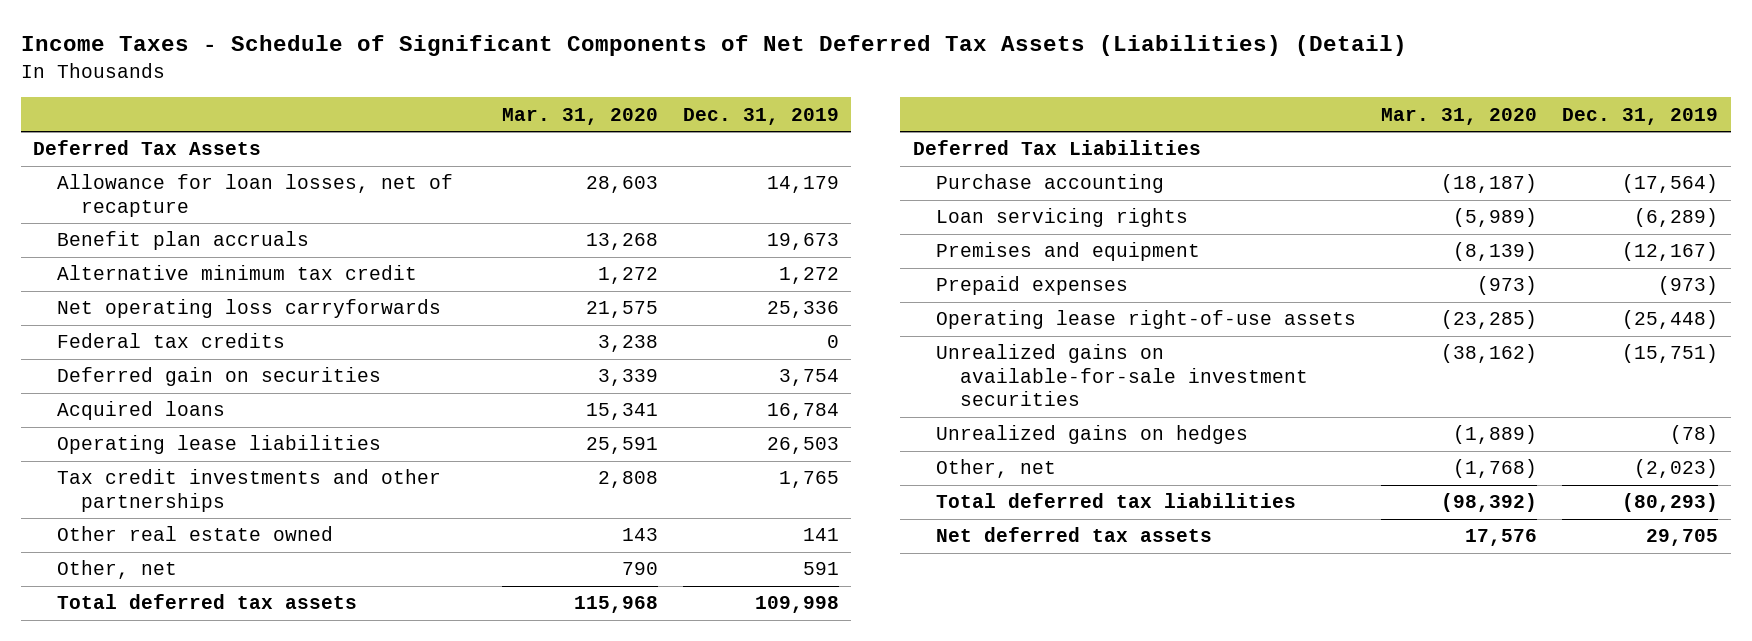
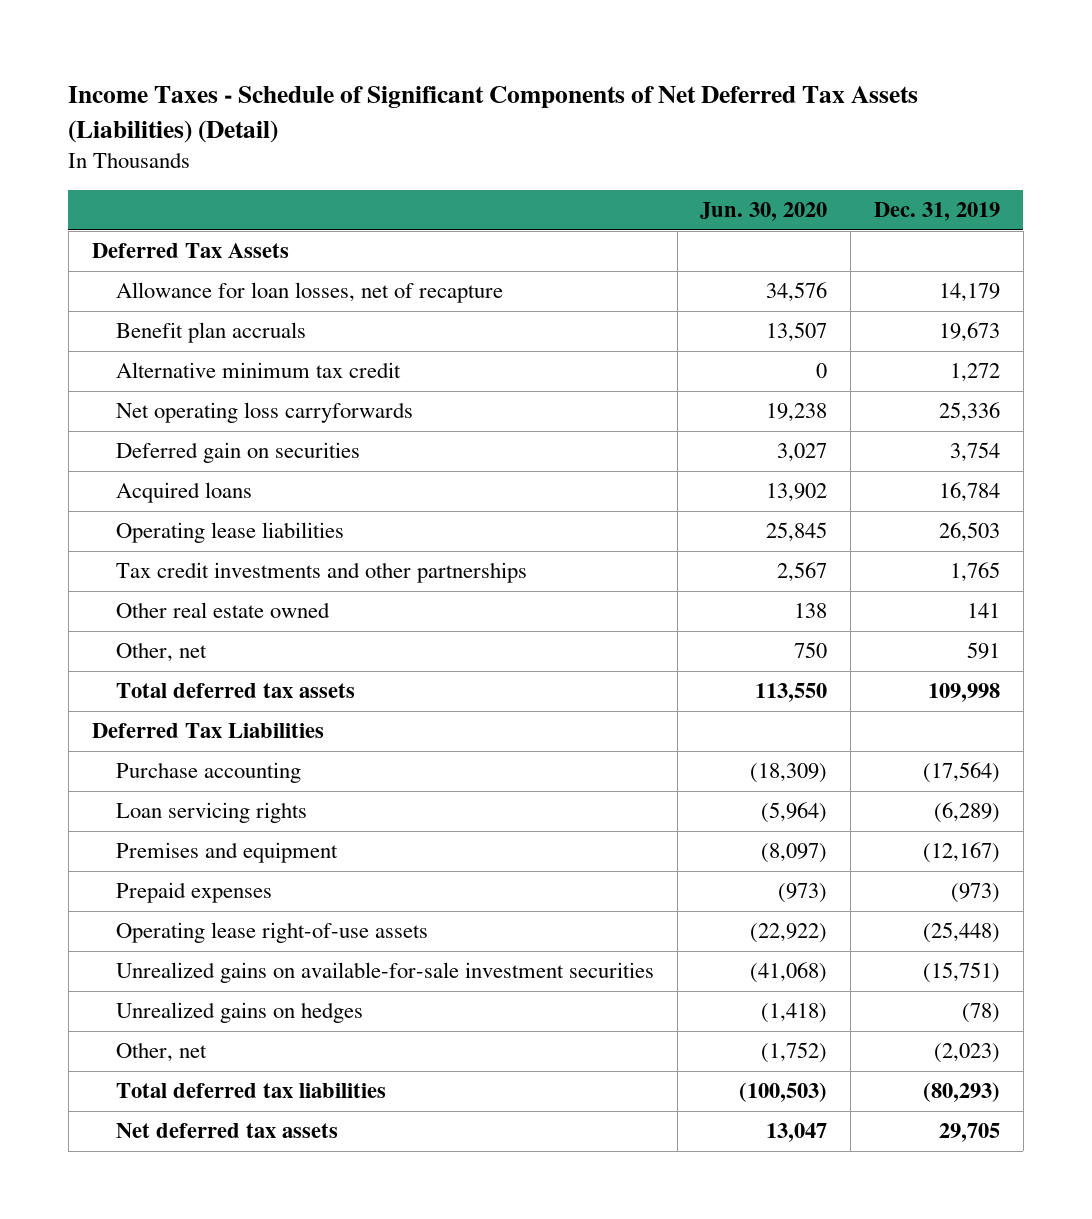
[501,107,658,125] Mar. 31, 2020 -> none
none -> [700,202,828,222] Jun. 30, 2020
[57,333,286,349] Federal tax credits -> none

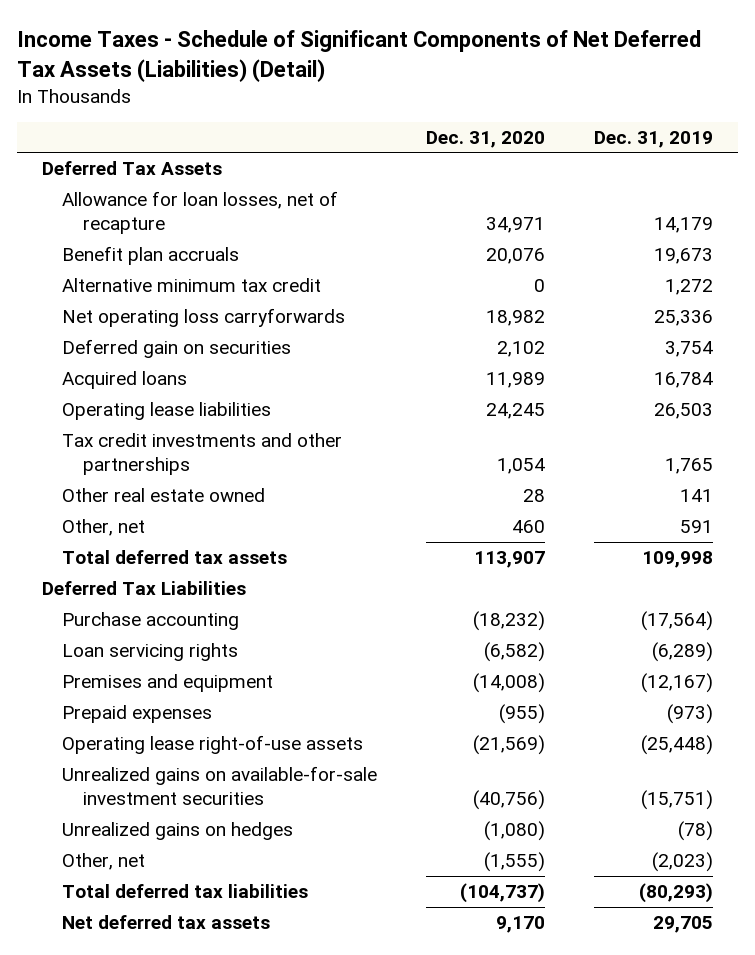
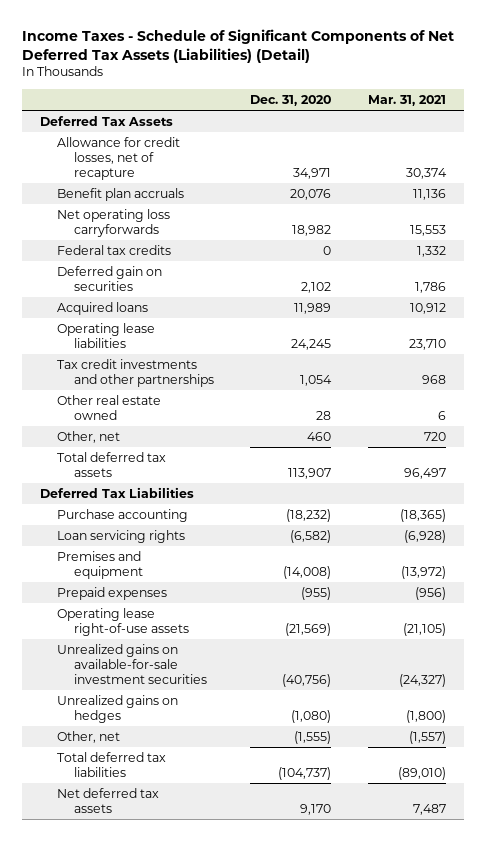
[594,130,714,148] Dec. 31, 2019 -> none
none -> [367,94,446,106] Mar. 31, 2021
[62,191,339,235] Allowance for loan losses, net of recapture -> [56,136,180,180] Allowance for credit losses, net of recapture
[62,278,322,293] Alternative minimum tax credit -> none
none -> [56,244,171,255] Federal tax credits

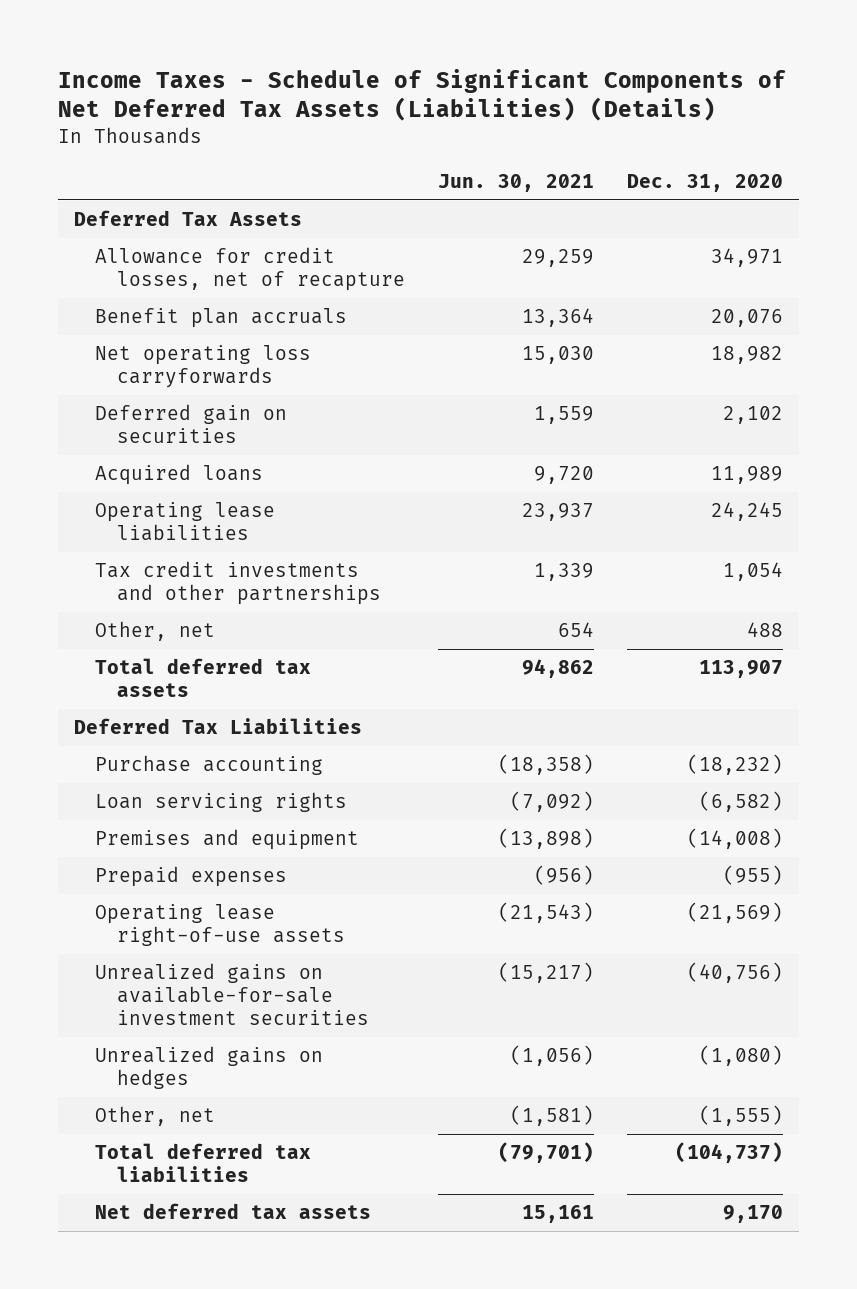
[21,28,454,63] Income Taxes - Schedule of Significant Components of Net Deferred Tax Assets (Liabilities) (Detail) -> [57,68,786,122] Income Taxes - Schedule of Significant Components of Net Deferred Tax Assets (Liabilities) (Details)
[367,94,446,106] Mar. 31, 2021 -> none
none -> [437,174,594,193] Jun. 30, 2021
[56,244,171,255] Federal tax credits -> none
[56,394,161,420] Other real estate owned -> none
[307,431,332,441] 460 -> [746,622,783,638] 488

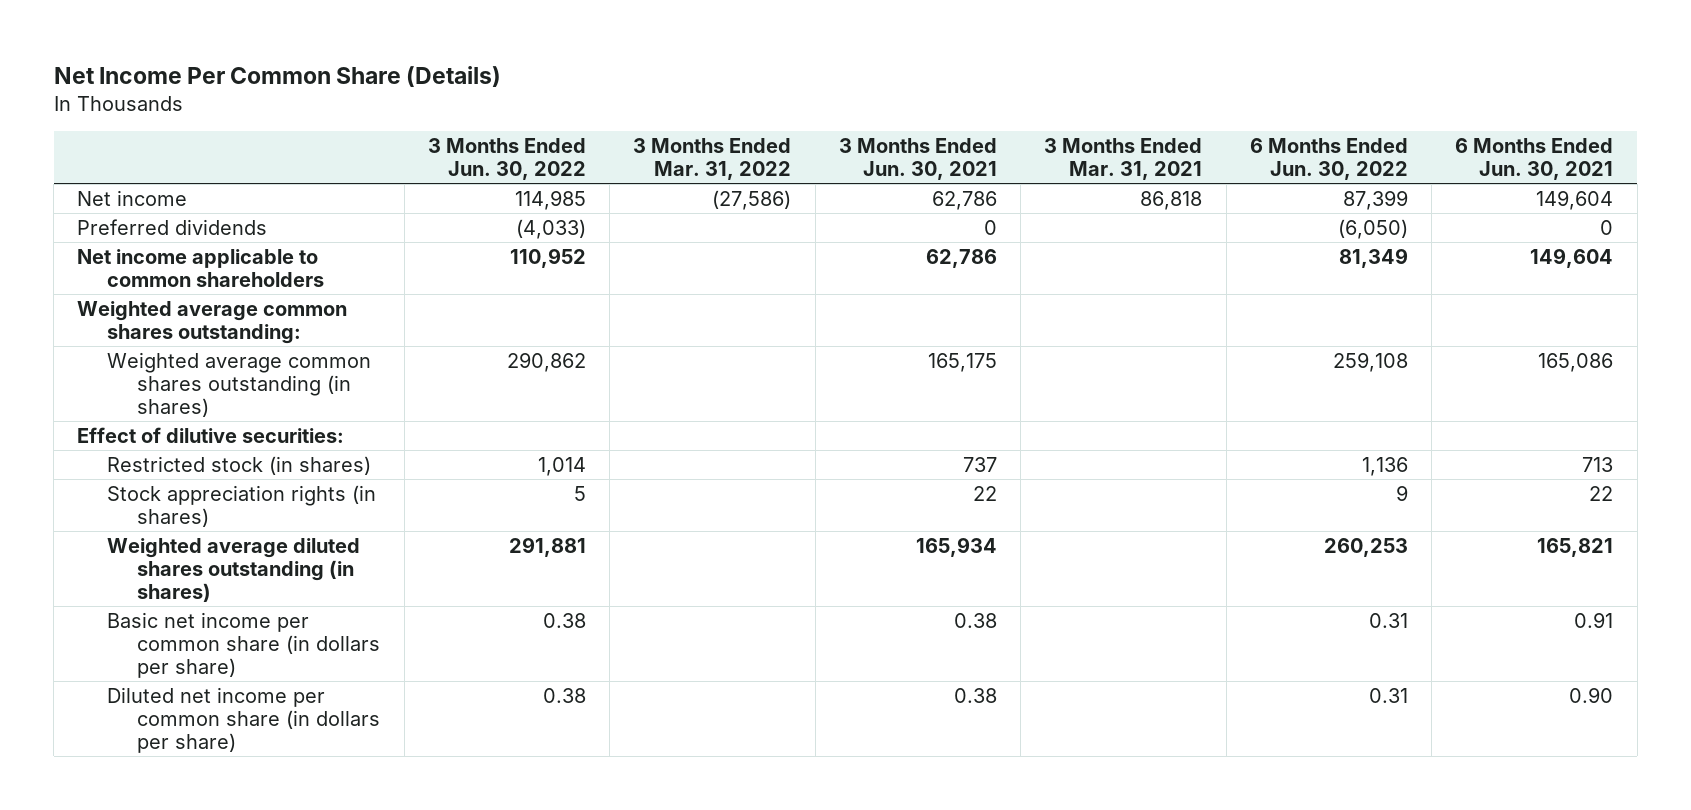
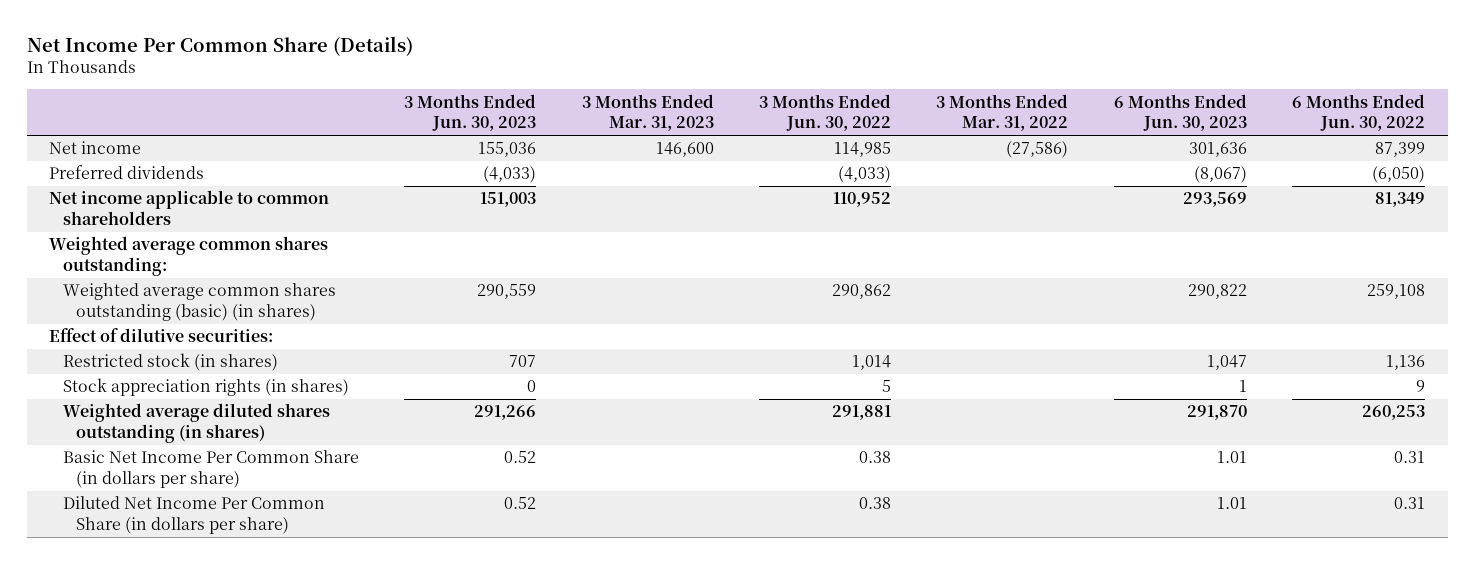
[838,137,997,181] 3 Months Ended Jun. 30, 2021 -> none
[1044,137,1203,181] 3 Months Ended Mar. 31, 2021 -> none
[1455,137,1614,181] 6 Months Ended Jun. 30, 2021 -> none
none -> [404,93,537,132] 3 Months Ended Jun. 30, 2023
none -> [581,93,714,132] 3 Months Ended Mar. 31, 2023
none -> [1113,93,1247,132] 6 Months Ended Jun. 30, 2023
[107,351,372,418] Weighted average common shares outstanding (in shares) -> [62,283,336,322] Weighted average common shares outstanding (basic) (in shares)
[107,611,381,679] Basic net income per common share (in dollars per share) -> [62,450,359,489] Basic Net Income Per Common Share (in dollars per share)
[107,686,381,754] Diluted net income per common share (in dollars per share) -> [62,496,325,535] Diluted Net Income Per Common Share (in dollars per share)

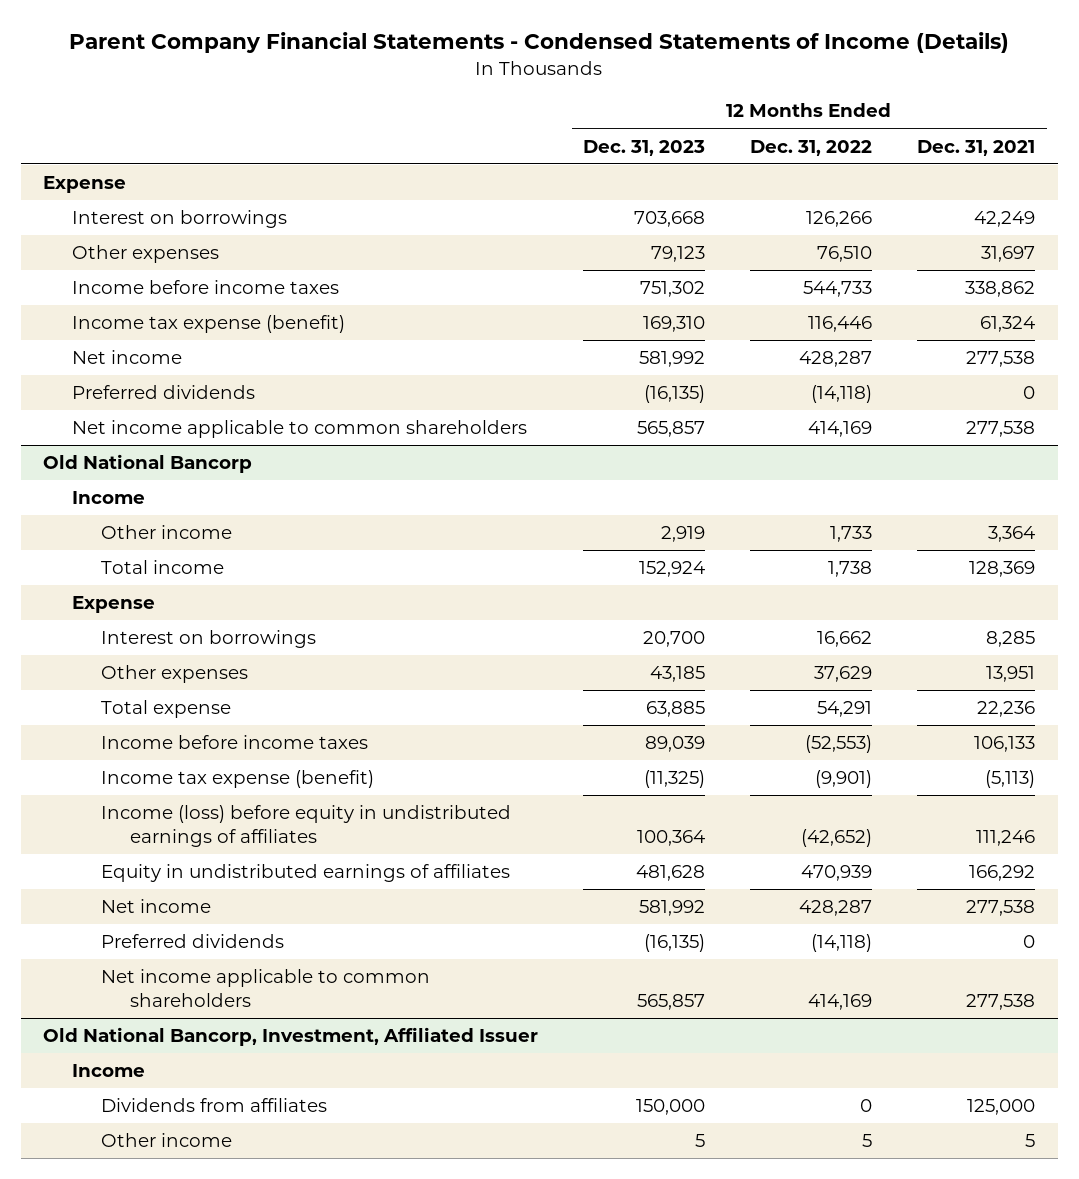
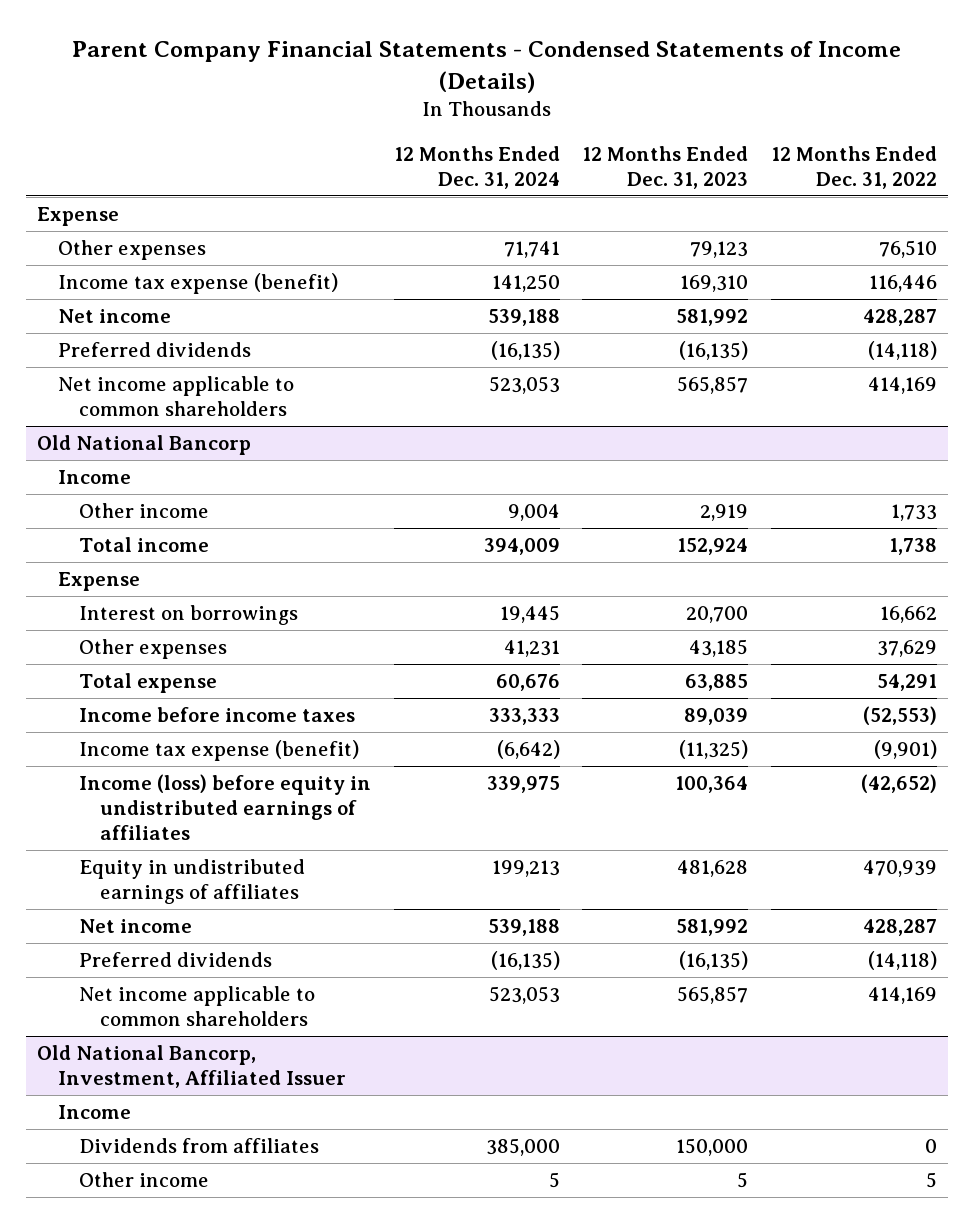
[917,139,1036,156] Dec. 31, 2021 -> none
none -> [393,145,560,189] 12 Months Ended Dec. 31, 2024
[72,210,288,229] Interest on borrowings -> none
[72,280,340,295] Income before income taxes -> none

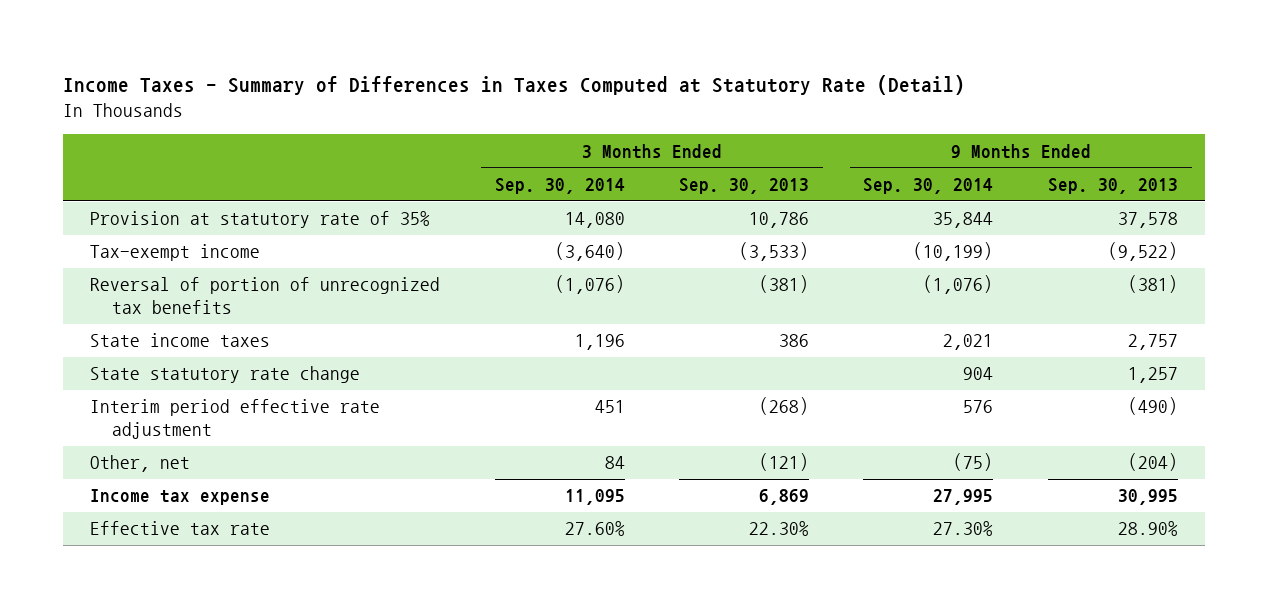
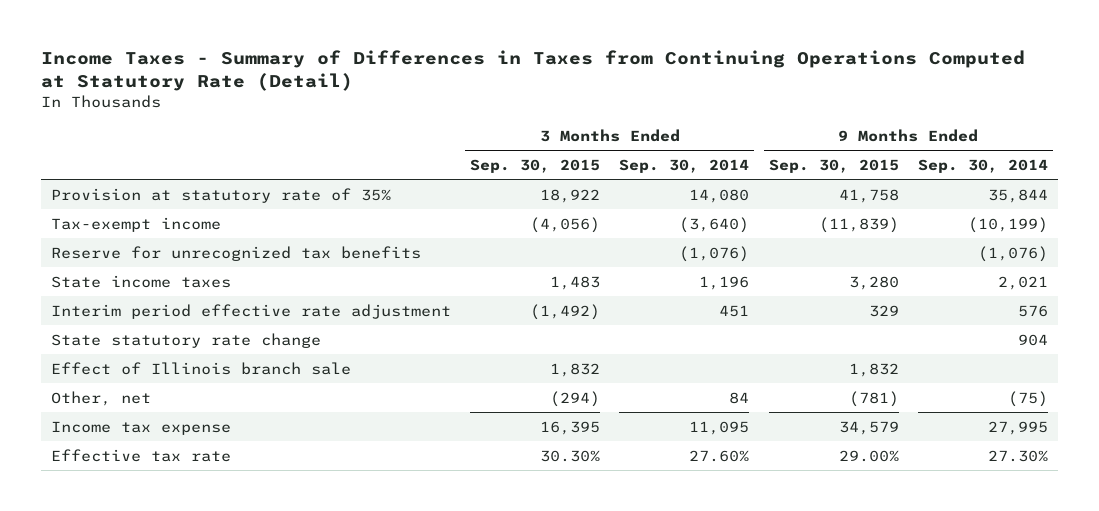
[62,75,965,96] Income Taxes - Summary of Differences in Taxes Computed at Statutory Rate (Detail) -> [41,50,1026,91] Income Taxes - Summary of Differences in Taxes from Continuing Operations Computed at Statutory Rate (Detail)
[679,177,810,194] Sep. 30, 2013 -> none
[1047,177,1178,194] Sep. 30, 2013 -> none
none -> [470,158,601,173] Sep. 30, 2015
none -> [768,158,899,173] Sep. 30, 2015
[90,277,441,314] Reversal of portion of unrecognized tax benefits -> [50,245,421,261] Reserve for unrecognized tax benefits
[90,366,361,384] State statutory rate change -> [50,332,321,348] State statutory rate change
none -> [50,361,351,375] Effect of Illinois branch sale

